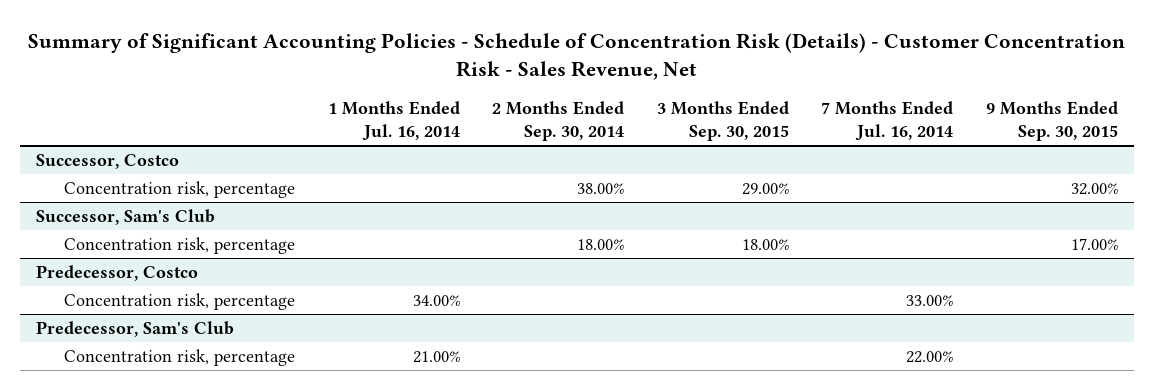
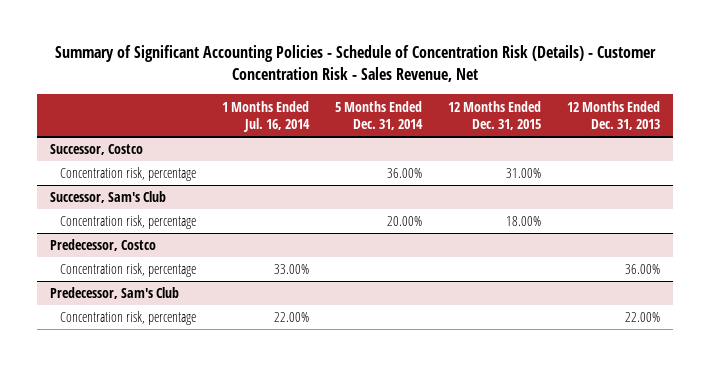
[492,101,625,142] 2 Months Ended Sep. 30, 2014 -> none
[656,101,789,142] 3 Months Ended Sep. 30, 2015 -> none
[821,101,954,142] 7 Months Ended Jul. 16, 2014 -> none
[986,101,1119,142] 9 Months Ended Sep. 30, 2015 -> none
none -> [335,100,424,130] 5 Months Ended Dec. 31, 2014
none -> [448,100,542,130] 12 Months Ended Dec. 31, 2015
none -> [567,100,661,130] 12 Months Ended Dec. 31, 2013
[412,294,460,306] 34.00% -> [273,264,309,275] 33.00%
[412,350,460,363] 21.00% -> [273,312,309,323] 22.00%

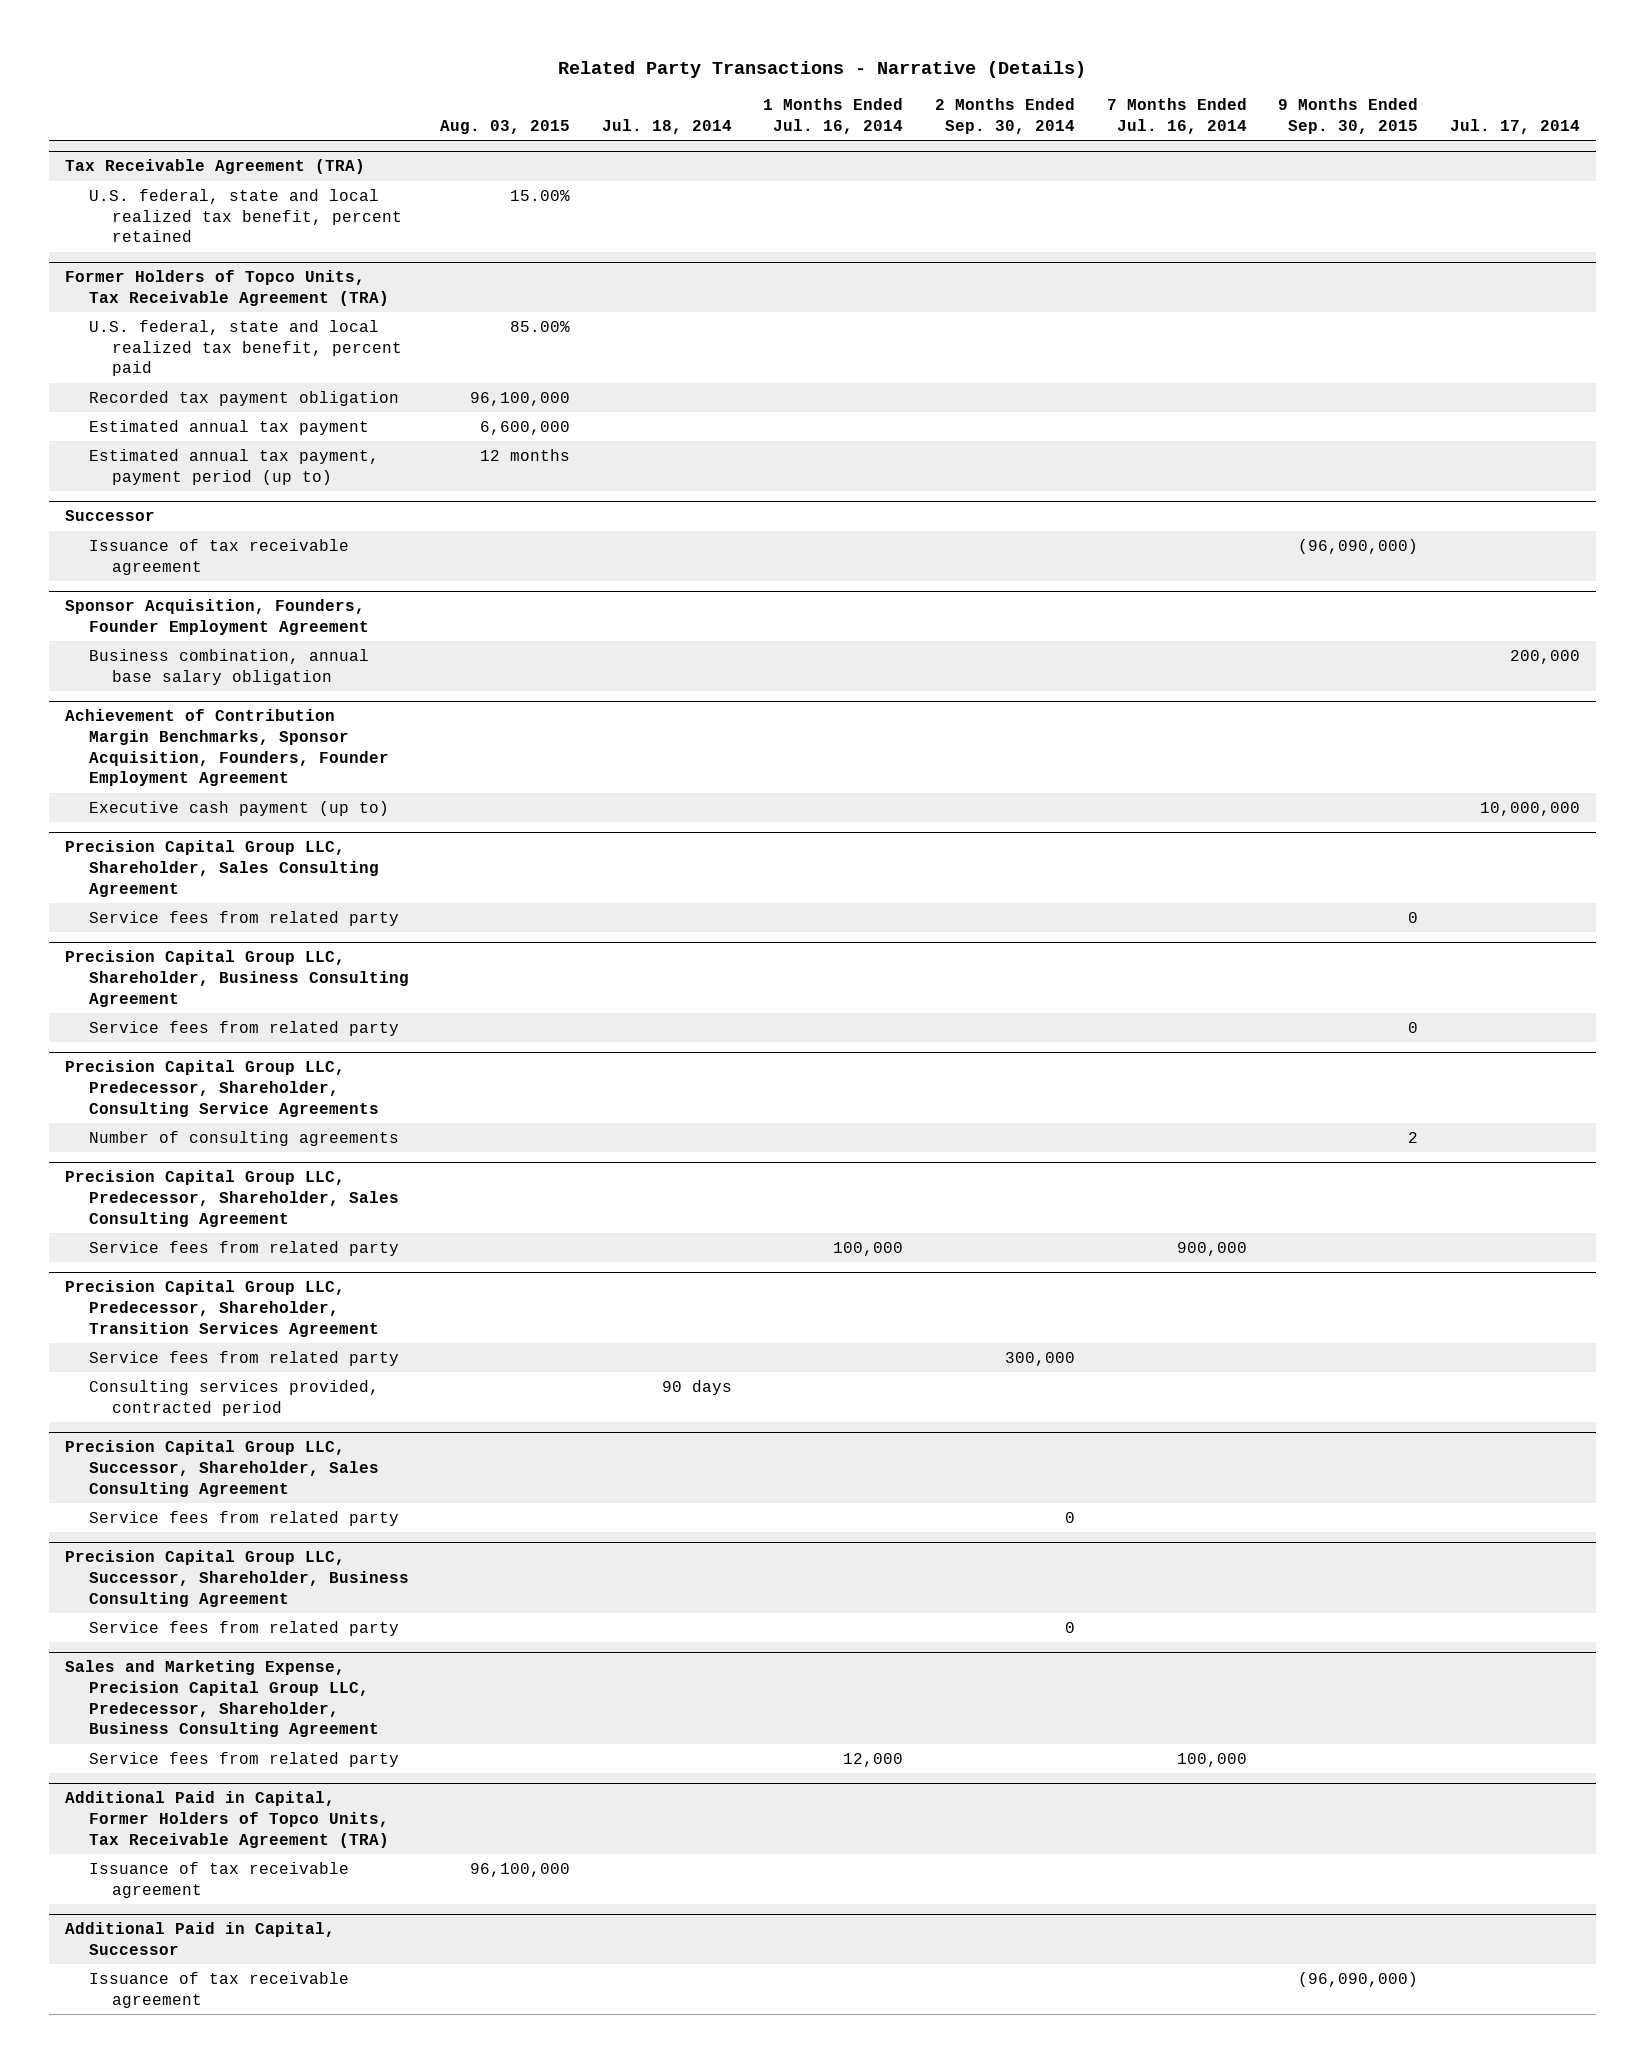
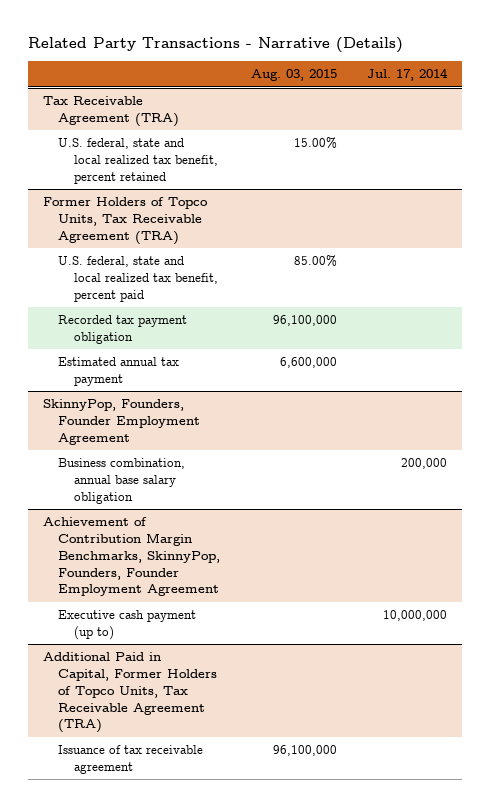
[601,118,732,134] Jul. 18, 2014 -> none
[763,98,904,134] 1 Months Ended Jul. 16, 2014 -> none
[935,98,1076,134] 2 Months Ended Sep. 30, 2014 -> none
[1106,98,1247,134] 7 Months Ended Jul. 16, 2014 -> none
[1278,98,1419,134] 9 Months Ended Sep. 30, 2015 -> none
[88,449,379,485] Estimated annual tax payment, payment period (up to) -> none
[64,510,155,522] Successor -> none
[88,539,349,575] Issuance of tax receivable agreement -> none
[64,599,369,636] Sponsor Acquisition, Founders, Founder Employment Agreement -> [42,399,201,445] SkinnyPop, Founders, Founder Employment Agreement
[64,709,389,787] Achievement of Contribution Margin Benchmarks, Sponsor Acquisition, Founders, Founder Employment Agreement -> [42,517,221,597] Achievement of Contribution Margin Benchmarks, SkinnyPop, Founders, Founder Employment Agreement
[64,840,379,897] Precision Capital Group LLC, Shareholder, Sales Consulting Agreement -> none
[88,911,399,927] Service fees from related party -> none
[64,950,409,1007] Precision Capital Group LLC, Shareholder, Business Consulting Agreement -> none
[88,1021,399,1037] Service fees from related party -> none
[64,1060,379,1117] Precision Capital Group LLC, Predecessor, Shareholder, Consulting Service Agreements -> none
[88,1131,399,1147] Number of consulting agreements -> none
[64,1170,399,1227] Precision Capital Group LLC, Predecessor, Shareholder, Sales Consulting Agreement -> none
[88,1241,399,1257] Service fees from related party -> none
[64,1280,379,1337] Precision Capital Group LLC, Predecessor, Shareholder, Transition Services Agreement -> none
[88,1351,399,1367] Service fees from related party -> none
[88,1380,379,1416] Consulting services provided, contracted period -> none
[64,1440,379,1497] Precision Capital Group LLC, Successor, Shareholder, Sales Consulting Agreement -> none
[88,1511,399,1527] Service fees from related party -> none
[64,1550,409,1607] Precision Capital Group LLC, Successor, Shareholder, Business Consulting Agreement -> none
[88,1621,399,1637] Service fees from related party -> none
[64,1660,379,1738] Sales and Marketing Expense, Precision Capital Group LLC, Predecessor, Shareholder, Business Consulting Agreement -> none
[88,1752,399,1768] Service fees from related party -> none
[64,1922,335,1956] Additional Paid in Capital, Successor -> none
[88,1972,349,2008] Issuance of tax receivable agreement -> none

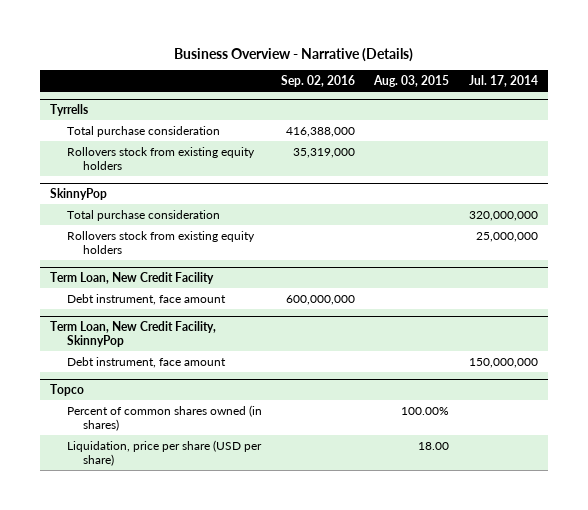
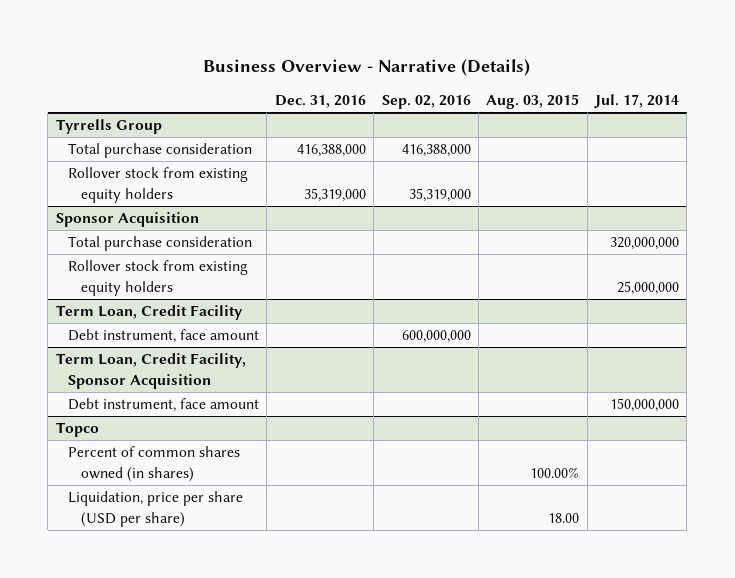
none -> [274,95,366,109] Dec. 31, 2016
[50,103,89,116] Tyrrells -> [55,119,162,135] Tyrrells Group
[66,146,255,170] Rollovers stock from existing equity holders -> [68,167,249,203] Rollover stock from existing equity holders
[50,187,108,200] SkinnyPop -> [55,212,199,228] Sponsor Acquisition
[66,230,255,254] Rollovers stock from existing equity holders -> [68,260,249,296] Rollover stock from existing equity holders
[50,271,215,284] Term Loan, New Credit Facility -> [55,305,243,321] Term Loan, Credit Facility
[50,320,217,347] Term Loan, New Credit Facility, SkinnyPop -> [55,353,246,389] Term Loan, Credit Facility, Sponsor Acquisition

